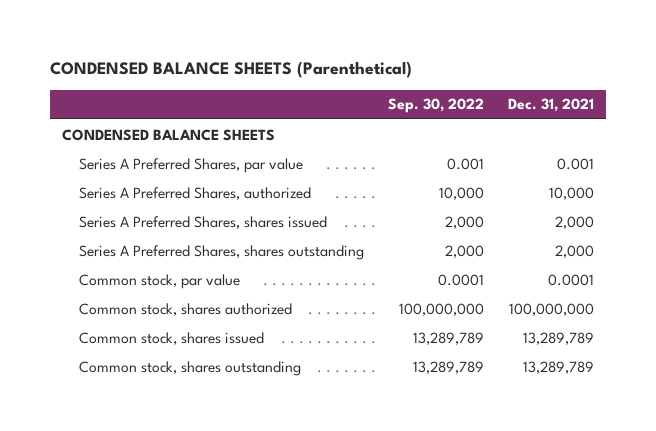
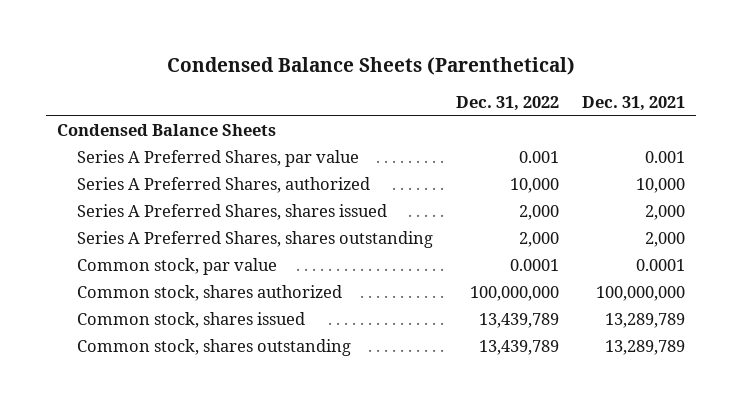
[50,61,413,79] CONDENSED BALANCE SHEETS (Parenthetical) -> [167,56,576,75] Condensed Balance Sheets (Parenthetical)
[388,98,485,114] Sep. 30, 2022 -> none
none -> [455,95,559,111] Dec. 31, 2022
[62,128,276,141] CONDENSED BALANCE SHEETS -> [57,123,277,136] Condensed Balance Sheets

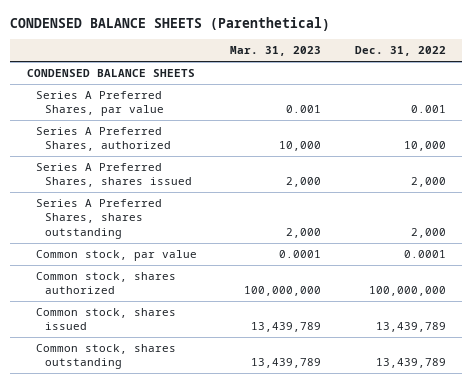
[167,56,576,75] Condensed Balance Sheets (Parenthetical) -> [10,16,331,31] CONDENSED BALANCE SHEETS (Parenthetical)
[581,95,685,111] Dec. 31, 2021 -> none
none -> [230,46,322,57] Mar. 31, 2023
[57,123,277,136] Condensed Balance Sheets -> [27,69,196,78] CONDENSED BALANCE SHEETS

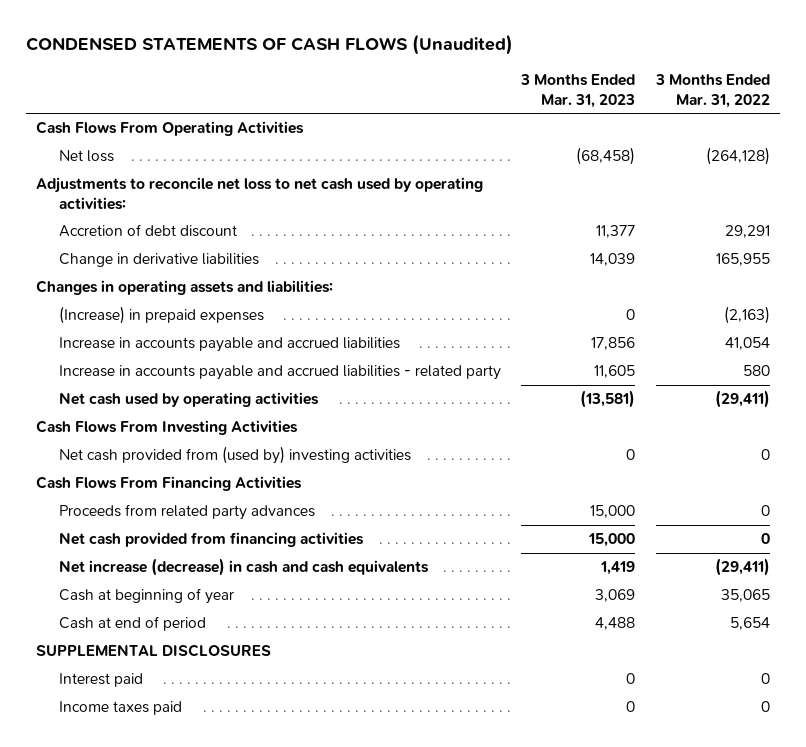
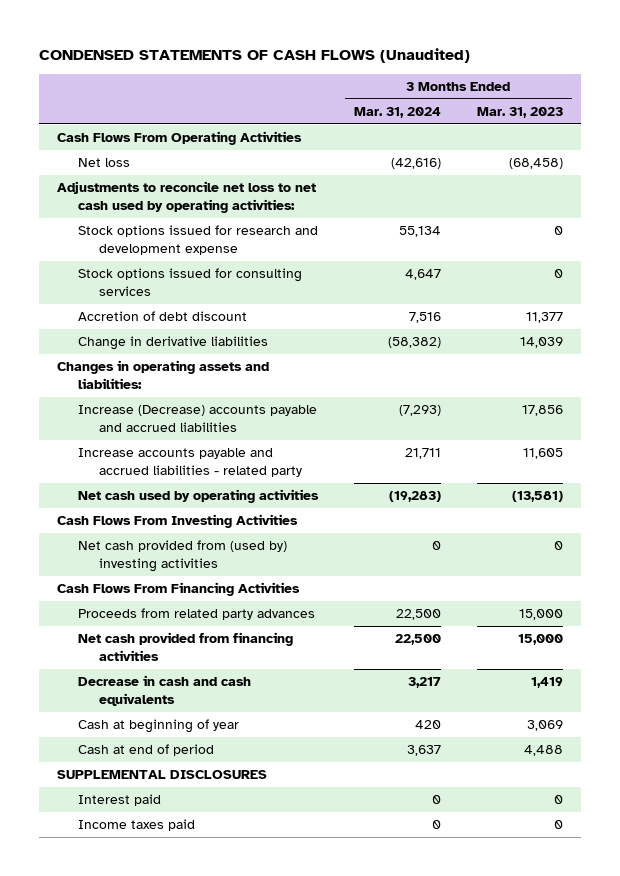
[654,74,770,108] 3 Months Ended Mar. 31, 2022 -> none
none -> [353,107,441,119] Mar. 31, 2024
none -> [78,225,319,255] Stock options issued for research and development expense
none -> [78,268,303,296] Stock options issued for consulting services
[58,306,264,325] (Increase) in prepaid expenses -> none
[58,337,400,353] Increase in accounts payable and accrued liabilities -> [78,405,318,432] Increase (Decrease) accounts payable and accrued liabilities
[58,365,501,381] Increase in accounts payable and accrued liabilities - related party -> [78,448,303,477] Increase accounts payable and accrued liabilities - related party
[58,558,429,577] Net increase (decrease) in cash and cash equivalents -> [78,675,252,706] Decrease in cash and cash equivalents

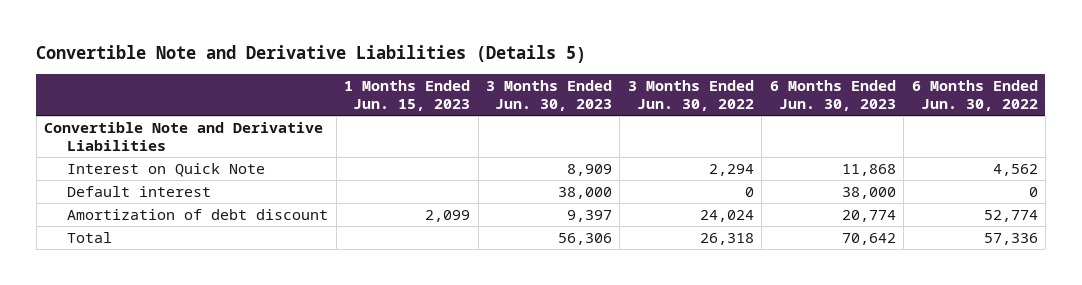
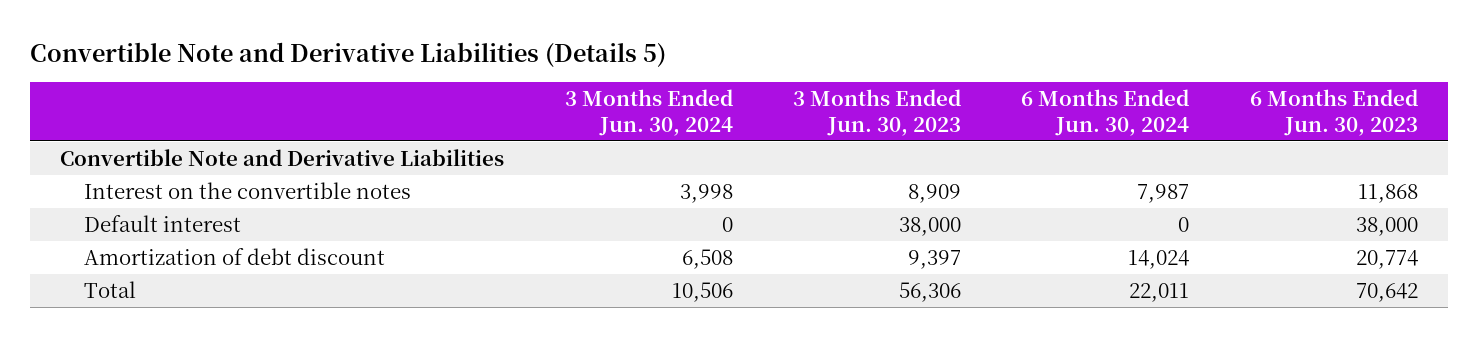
[344,80,471,111] 1 Months Ended Jun. 15, 2023 -> none
[627,80,754,111] 3 Months Ended Jun. 30, 2022 -> none
[911,80,1038,111] 6 Months Ended Jun. 30, 2022 -> none
none -> [564,89,733,136] 3 Months Ended Jun. 30, 2024
none -> [1021,89,1190,136] 6 Months Ended Jun. 30, 2024
[67,163,266,178] Interest on Quick Note -> [84,181,412,199] Interest on the convertible notes

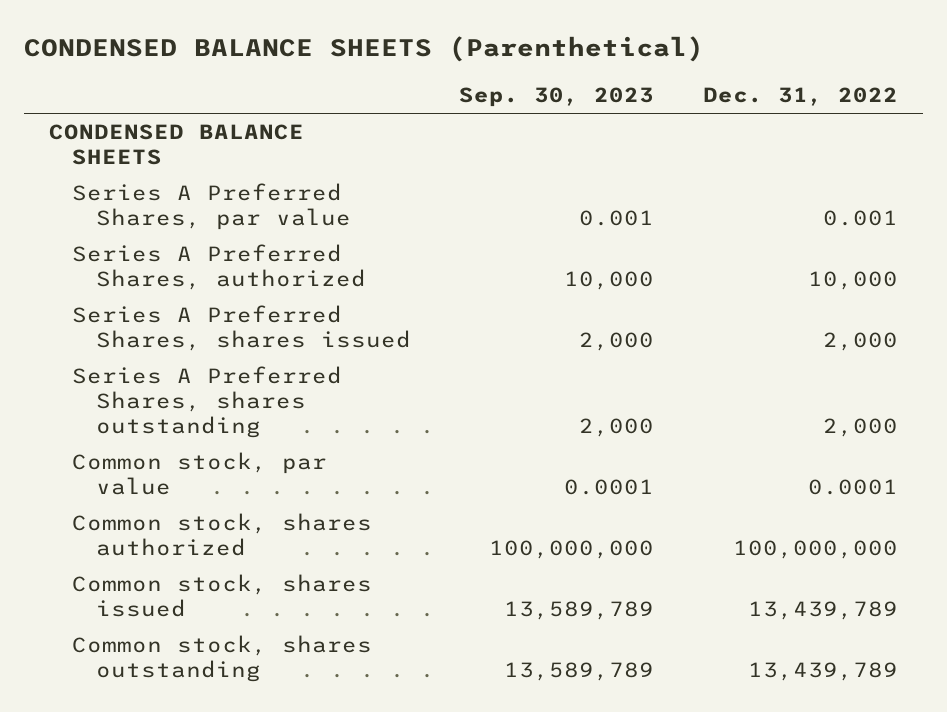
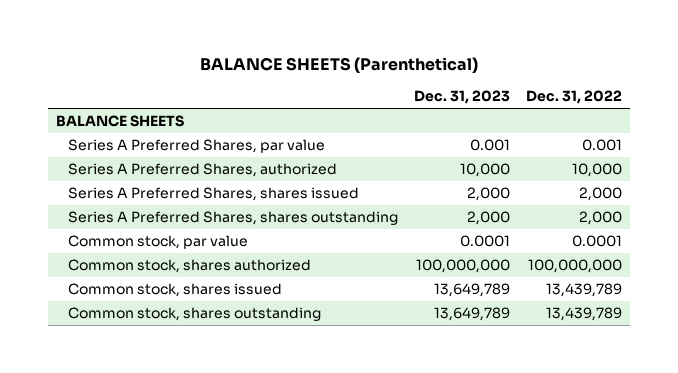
[24,36,705,63] CONDENSED BALANCE SHEETS (Parenthetical) -> [200,56,479,73] BALANCE SHEETS (Parenthetical)
[459,87,655,108] Sep. 30, 2023 -> none
none -> [414,89,511,104] Dec. 31, 2023
[48,124,304,166] CONDENSED BALANCE SHEETS -> [55,115,184,128] BALANCE SHEETS

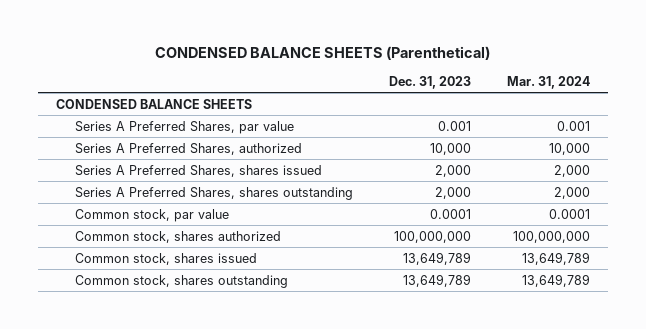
[200,56,479,73] BALANCE SHEETS (Parenthetical) -> [154,45,490,60] CONDENSED BALANCE SHEETS (Parenthetical)
[526,89,623,104] Dec. 31, 2022 -> none
none -> [506,75,590,89] Mar. 31, 2024
[55,115,184,128] BALANCE SHEETS -> [55,98,252,109] CONDENSED BALANCE SHEETS

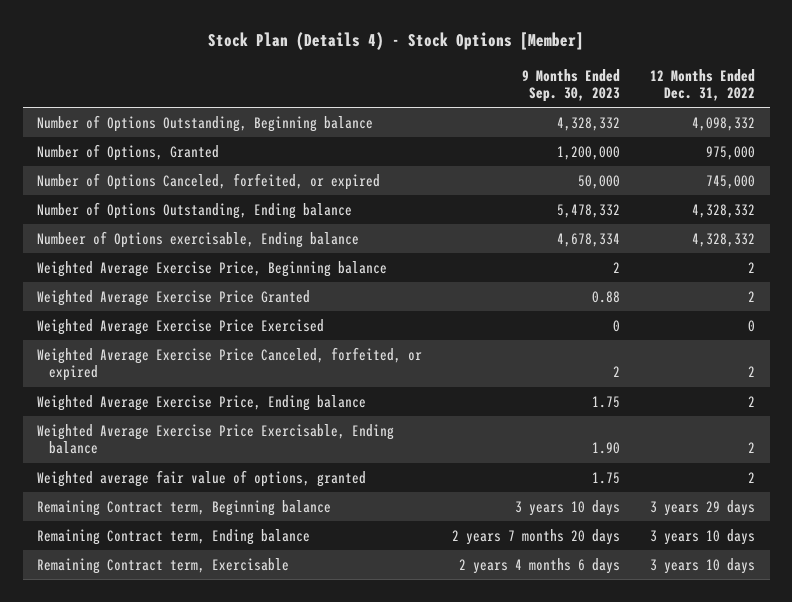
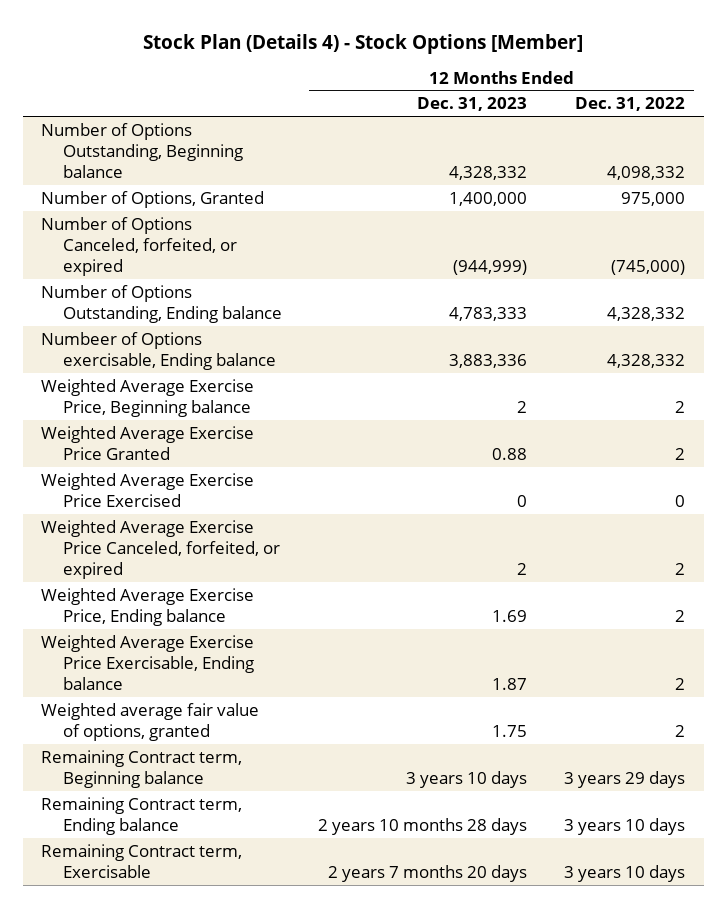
[522,68,621,103] 9 Months Ended Sep. 30, 2023 -> none
none -> [417,97,528,112] Dec. 31, 2023
[706,174,756,189] 745,000 -> [611,259,686,275] (745,000)

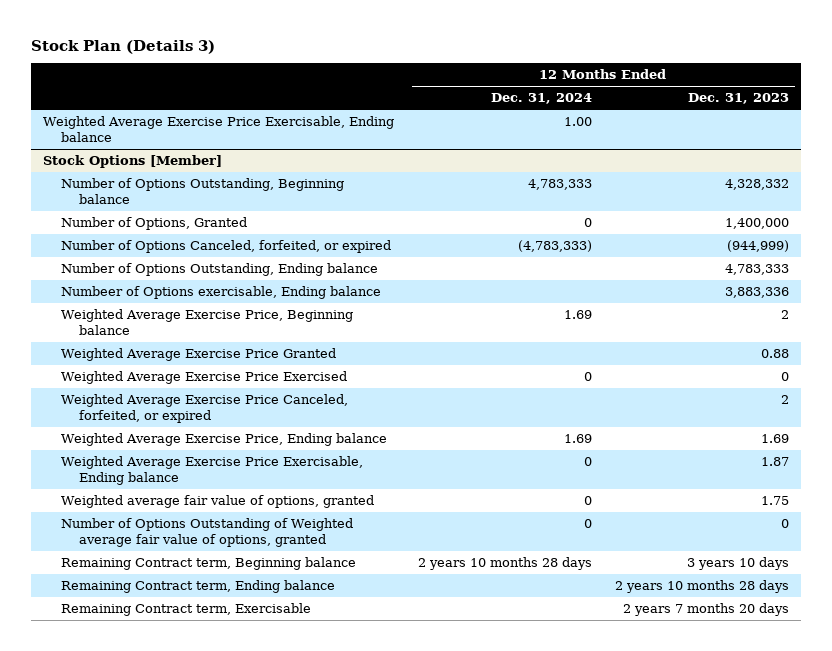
[143,33,584,54] Stock Plan (Details 4) - Stock Options [Member] -> [31,39,216,54] Stock Plan (Details 3)
[575,97,686,112] Dec. 31, 2022 -> none
none -> [490,93,592,105] Dec. 31, 2024
none -> [43,116,395,142] Weighted Average Exercise Price Exercisable, Ending balance
none -> [43,155,223,169] Stock Options [Member]
none -> [61,518,354,547] Number of Options Outstanding of Weighted average fair value of options, granted

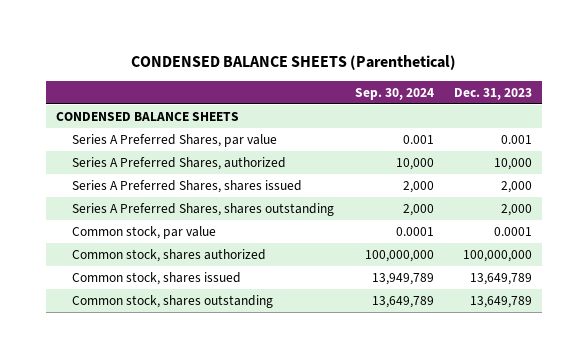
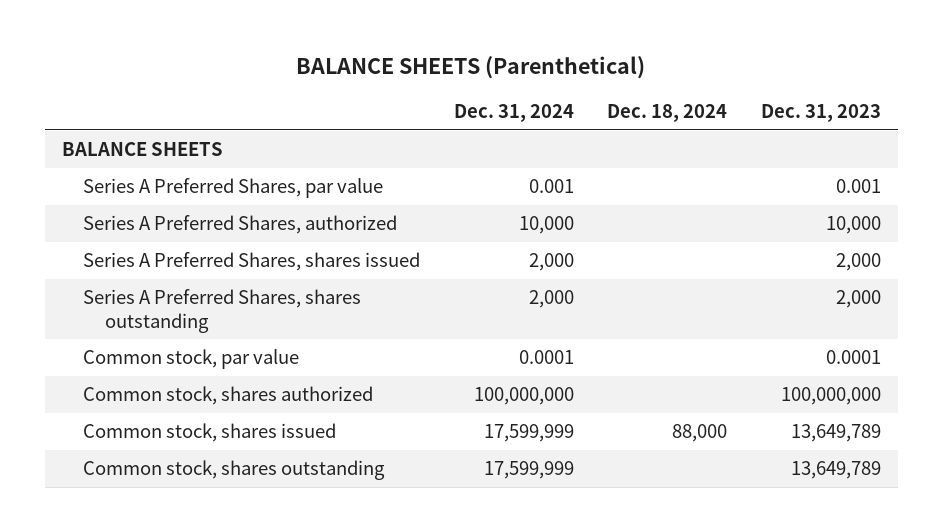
[131,55,457,71] CONDENSED BALANCE SHEETS (Parenthetical) -> [296,55,646,79] BALANCE SHEETS (Parenthetical)
[354,88,434,101] Sep. 30, 2024 -> none
none -> [453,104,574,123] Dec. 31, 2024
none -> [607,104,728,123] Dec. 18, 2024
[56,112,240,122] CONDENSED BALANCE SHEETS -> [61,142,223,157] BALANCE SHEETS

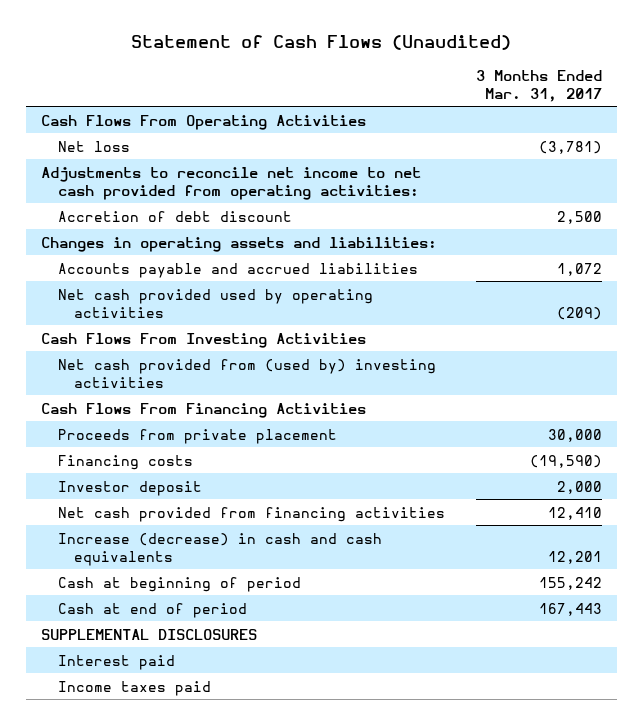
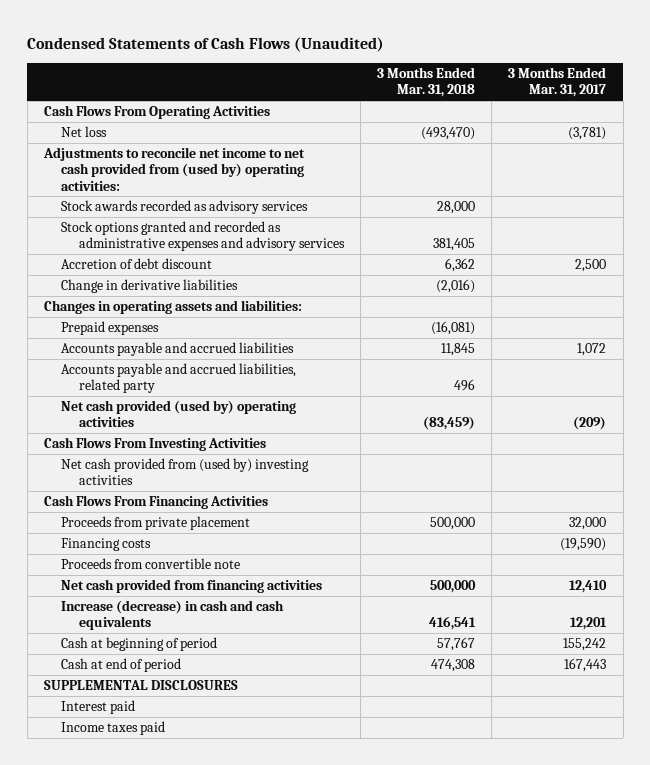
[131,34,512,50] Statement of Cash Flows (Unaudited) -> [27,37,385,53] Condensed Statements of Cash Flows (Unaudited)
none -> [377,67,476,98] 3 Months Ended Mar. 31, 2018
[41,166,422,200] Adjustments to reconcile net income to net cash provided from operating activities: -> [43,147,306,191] Adjustments to reconcile net income to net cash provided from (used by) operating activities:
none -> [61,200,309,215] Stock awards recorded as advisory services
none -> [61,221,345,252] Stock options granted and recorded as administrative expenses and advisory services
none -> [61,279,239,294] Change in derivative liabilities
none -> [61,321,160,336] Prepaid expenses
none -> [61,363,297,394] Accounts payable and accrued liabilities, related party
[57,288,373,318] Net cash provided used by operating activities -> [61,400,297,428] Net cash provided (used by) operating activities
[547,428,602,442] 30,000 -> [569,517,607,531] 32,000
[57,480,202,496] Investor deposit -> none
none -> [61,558,241,570] Proceeds from convertible note

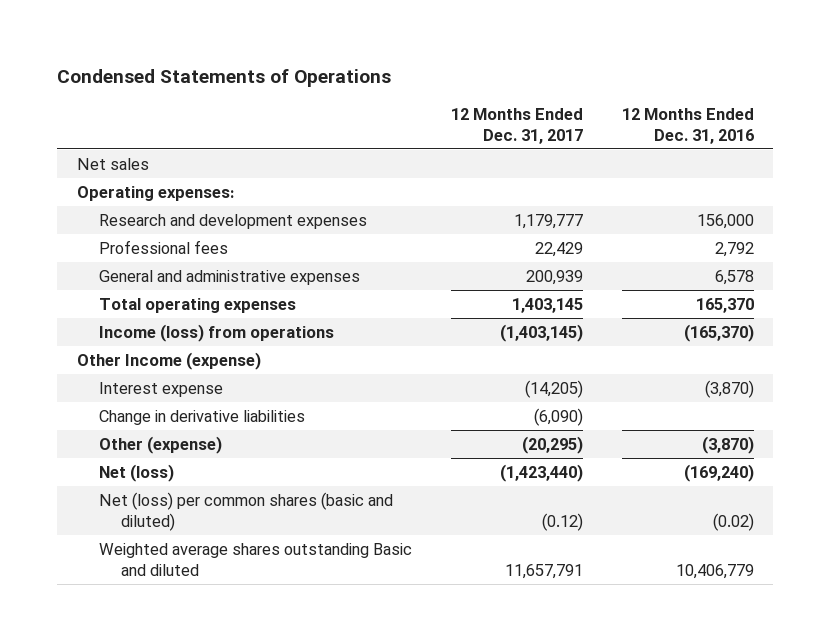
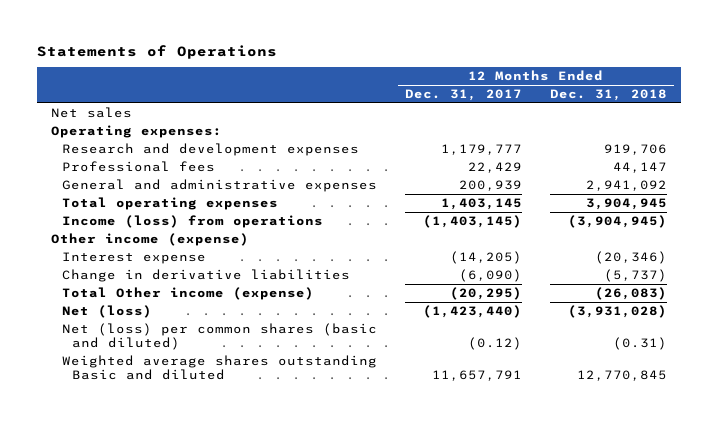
[57,69,392,88] Condensed Statements of Operations -> [37,44,278,59] Statements of Operations
[621,107,754,144] 12 Months Ended Dec. 31, 2016 -> none
none -> [549,89,667,102] Dec. 31, 2018
[76,352,261,371] Other Income (expense) -> [51,233,250,247] Other income (expense)
[99,436,223,455] Other (expense) -> [61,287,314,301] Total Other income (expense)

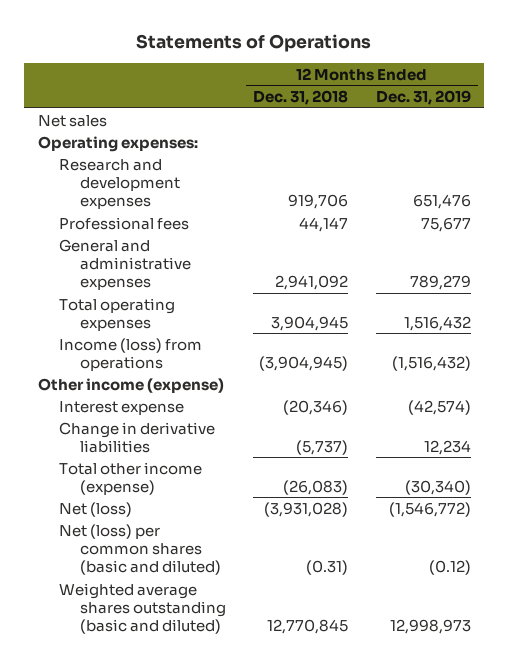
[404,89,522,102] Dec. 31, 2017 -> none
none -> [375,90,471,106] Dec. 31, 2019
[61,287,314,301] Total Other income (expense) -> [58,461,202,495] Total other income (expense)
[61,355,377,380] Weighted average shares outstanding Basic and diluted -> [58,582,226,634] Weighted average shares outstanding (basic and diluted)

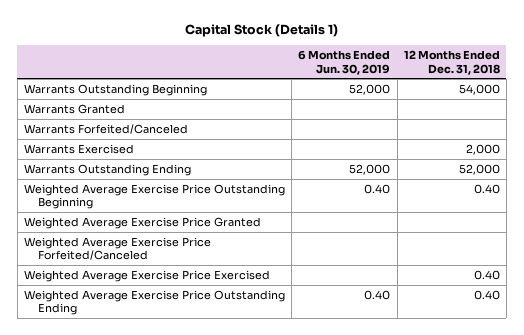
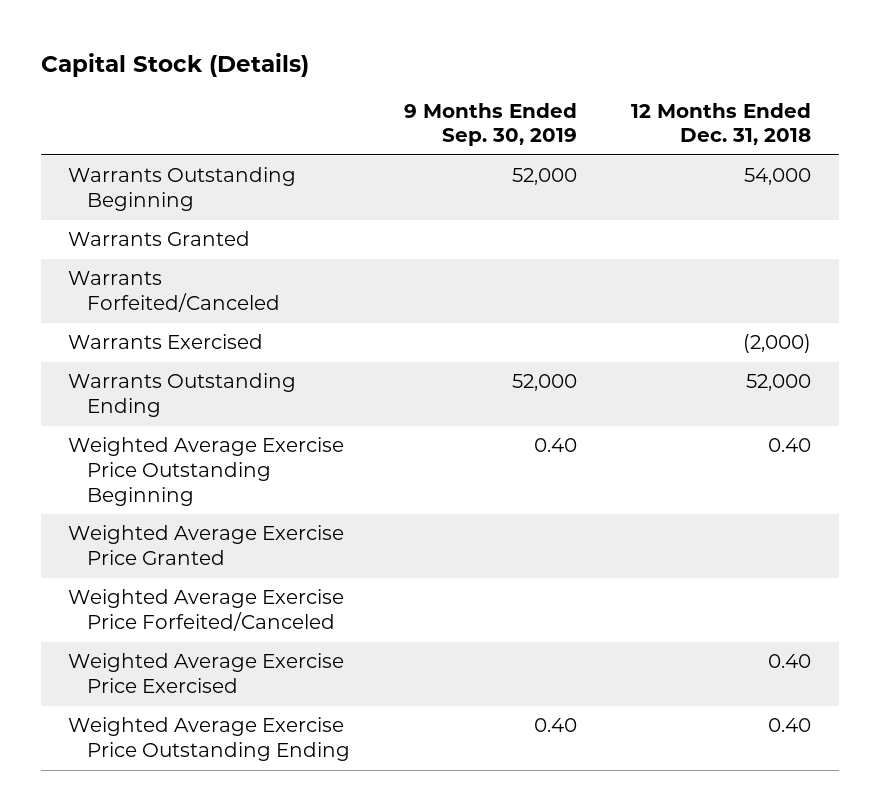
[184,24,338,38] Capital Stock (Details 1) -> [40,52,309,77] Capital Stock (Details)
[298,50,391,75] 6 Months Ended Jun. 30, 2019 -> none
none -> [404,102,578,147] 9 Months Ended Sep. 30, 2019
[465,143,500,155] 2,000 -> [743,334,812,354] (2,000)

